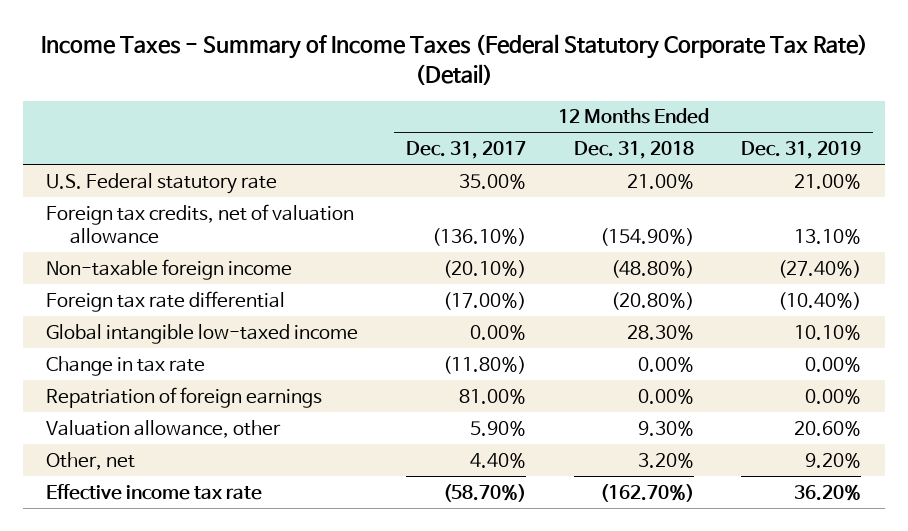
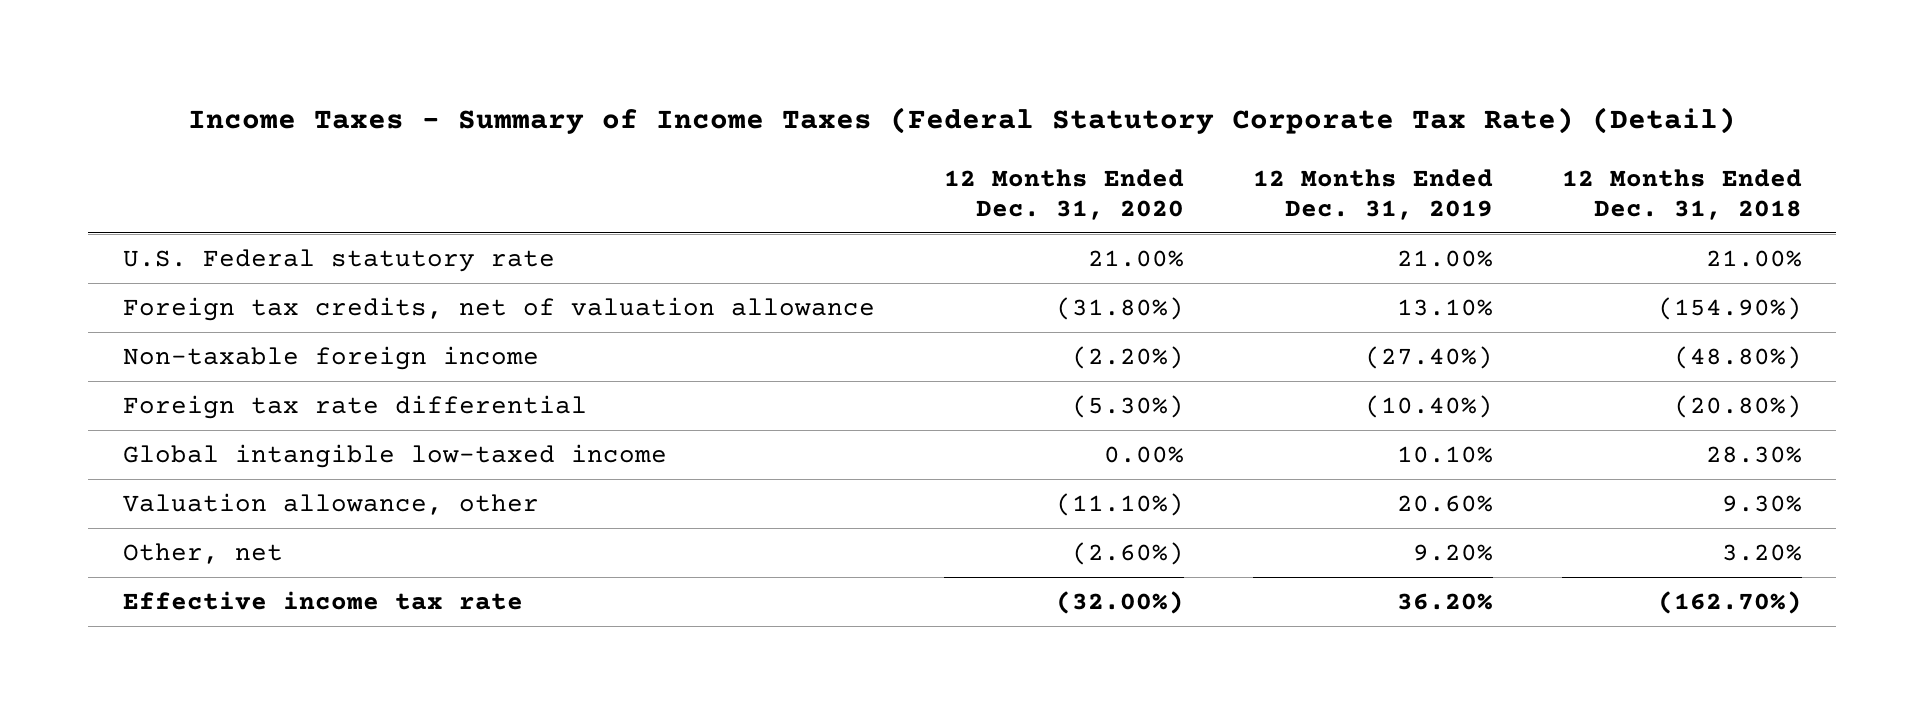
[406,141,527,160] Dec. 31, 2017 -> none
none -> [943,168,1184,220] 12 Months Ended Dec. 31, 2020
[46,355,206,376] Change in tax rate -> none
[46,386,323,408] Repatriation of foreign earnings -> none

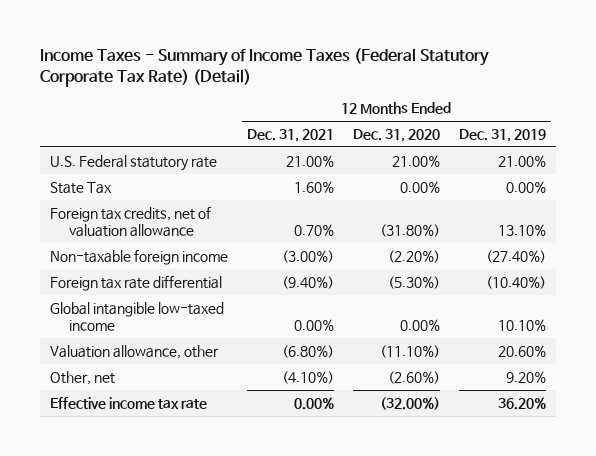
[1561,168,1802,220] 12 Months Ended Dec. 31, 2018 -> none
none -> [246,128,334,142] Dec. 31, 2021
none -> [49,181,112,194] State Tax

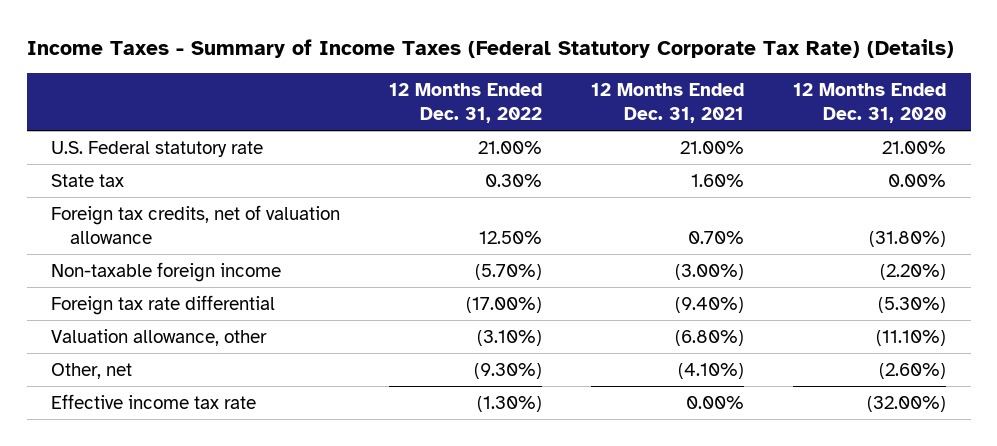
[40,48,490,87] Income Taxes - Summary of Income Taxes (Federal Statutory Corporate Tax Rate) (Detail) -> [26,38,954,58] Income Taxes - Summary of Income Taxes (Federal Statutory Corporate Tax Rate) (Details)
[459,128,547,142] Dec. 31, 2019 -> none
none -> [389,83,543,123] 12 Months Ended Dec. 31, 2022
[49,181,112,194] State Tax -> [51,173,125,187] State tax
[49,301,224,331] Global intangible low-taxed income -> none

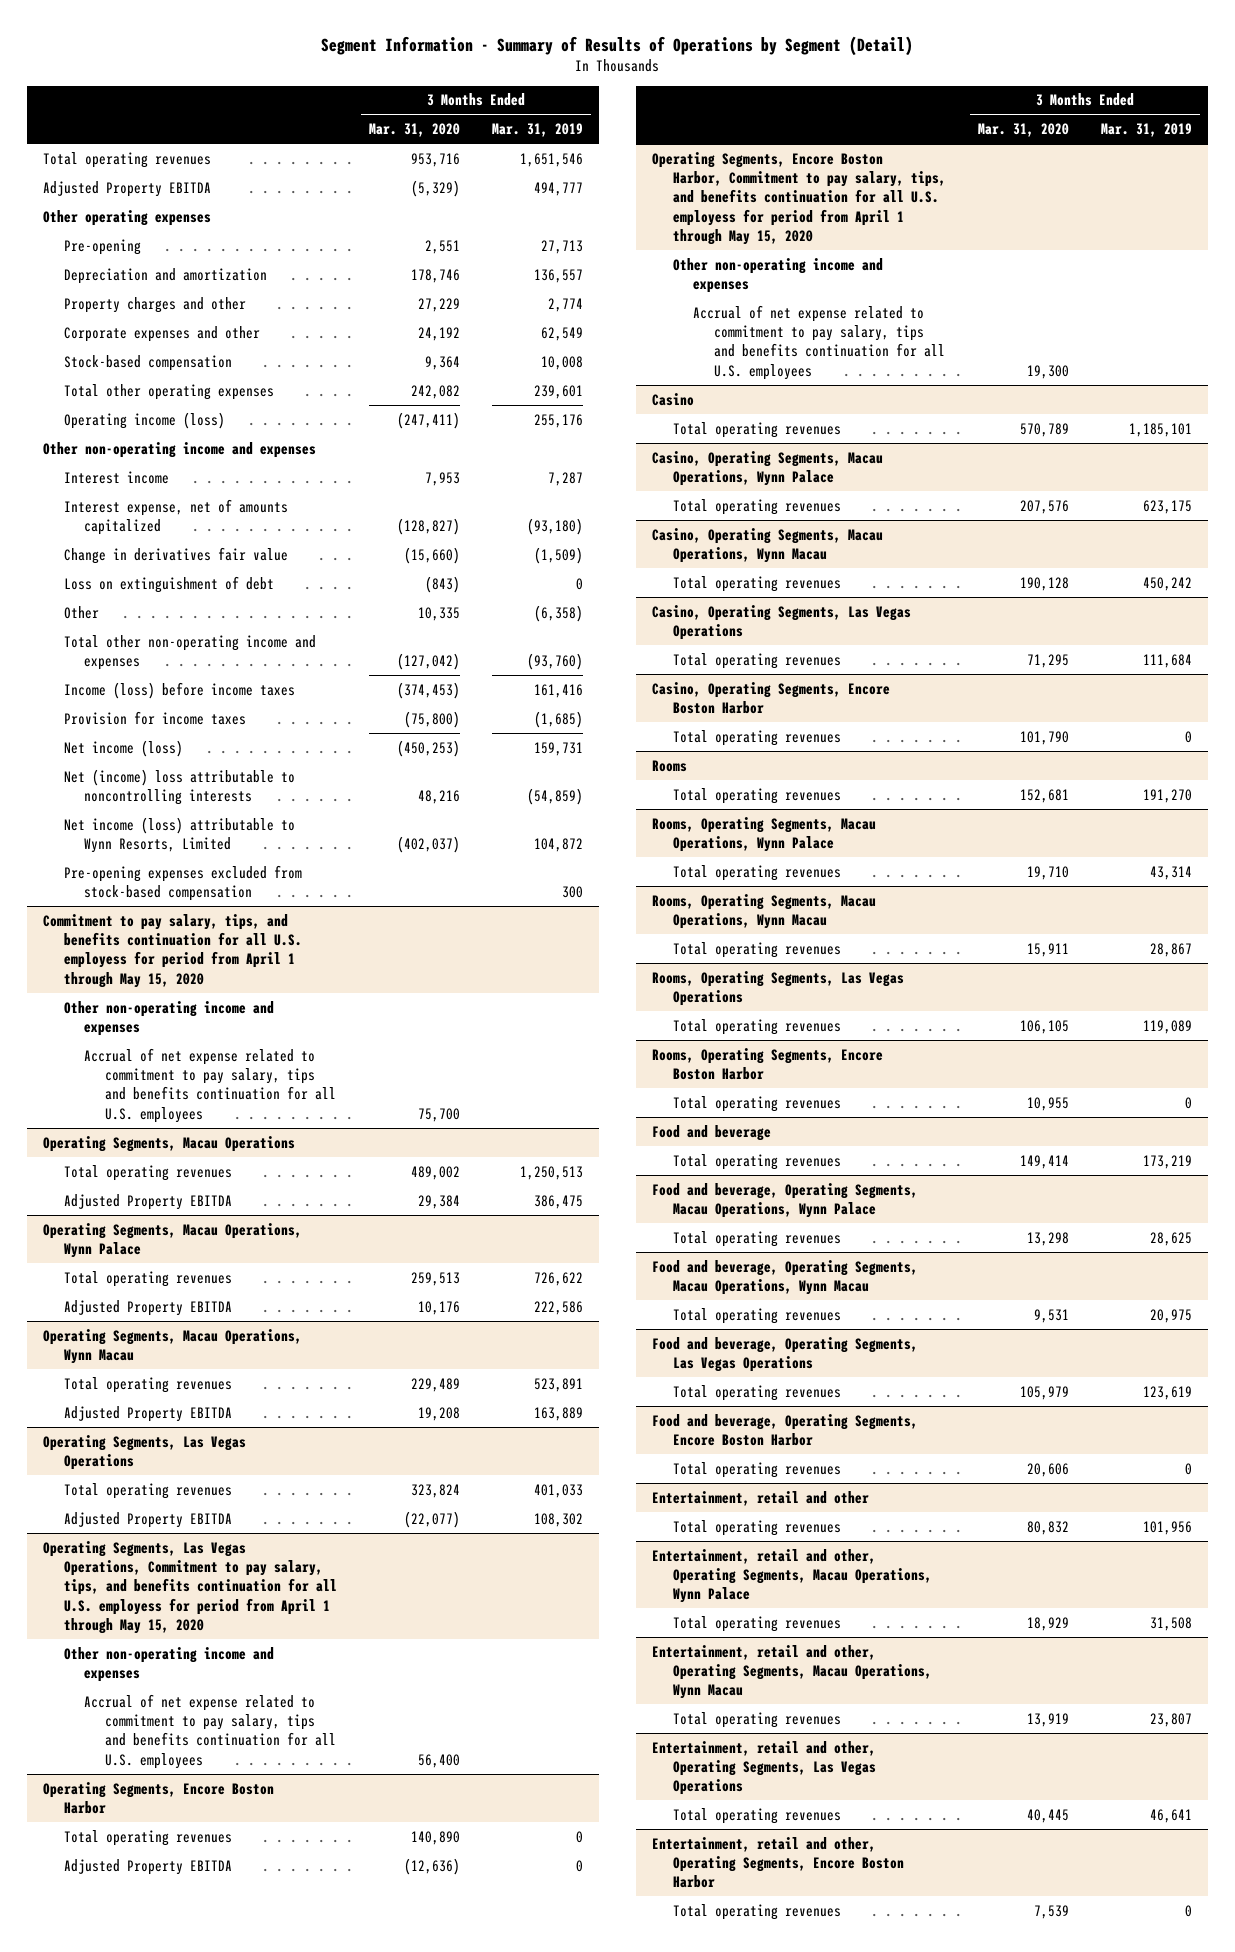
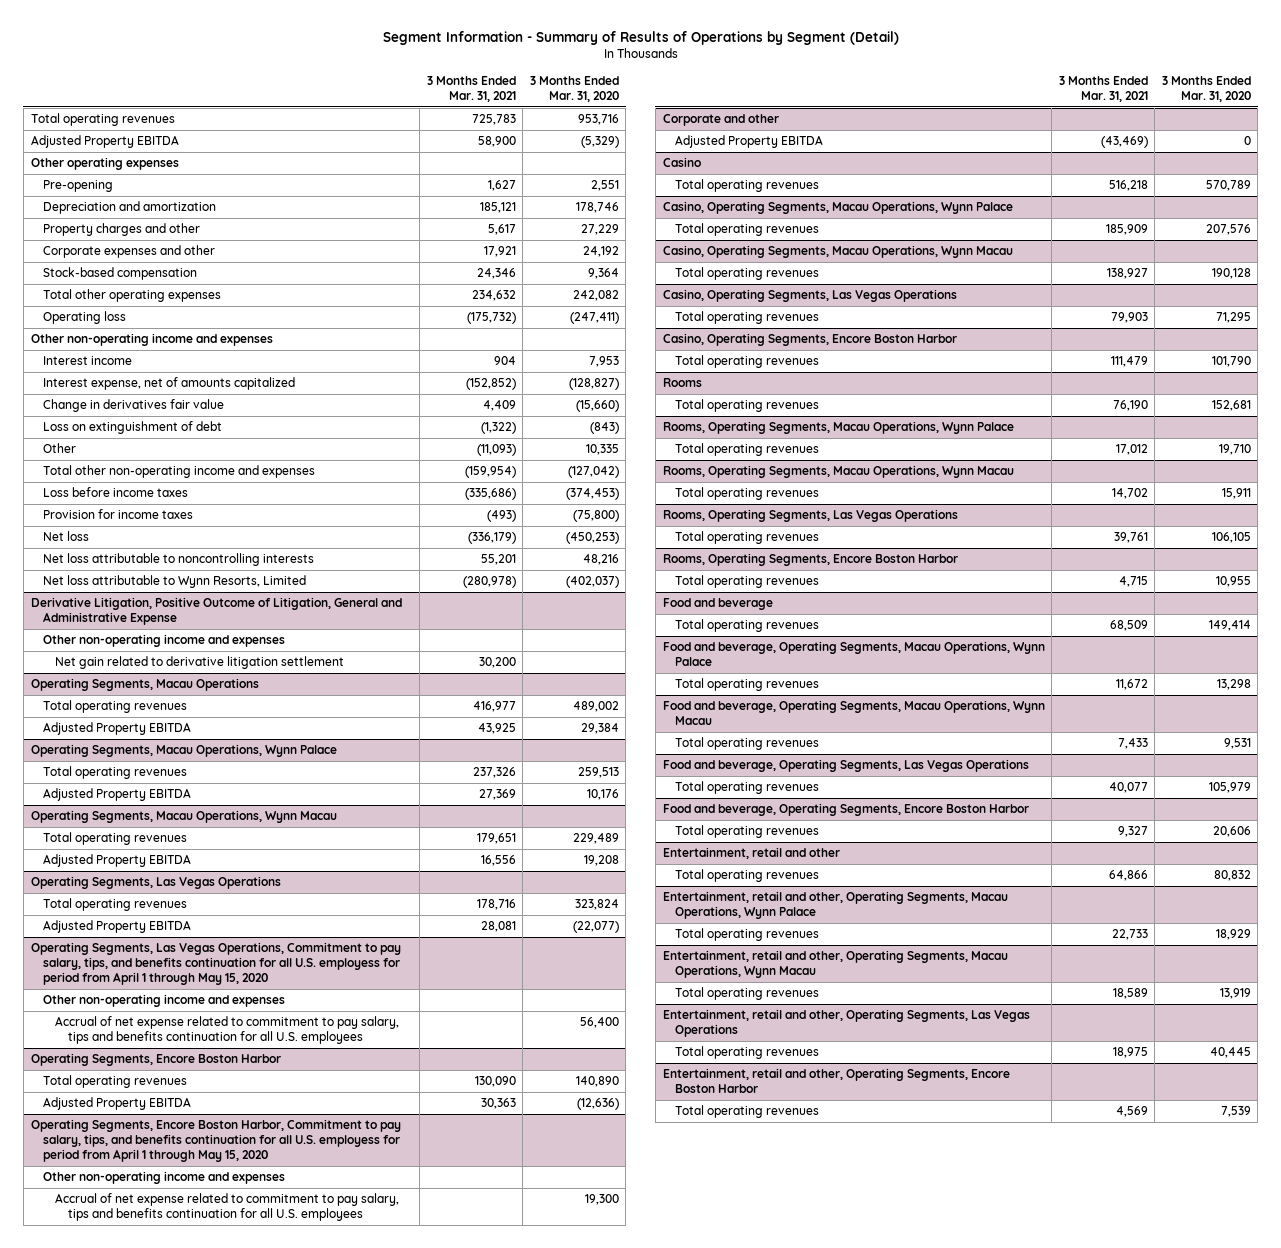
[491,123,583,138] Mar. 31, 2019 -> none
none -> [426,75,516,103] 3 Months Ended Mar. 31, 2021
[63,411,225,429] Operating income (loss) -> [42,311,126,325] Operating loss
[63,681,295,699] Income (loss) before income taxes -> [42,487,188,498] Loss before income taxes
[63,864,302,901] Pre-opening expenses excluded from stock-based compensation -> none
[43,913,302,988] Commitment to pay salary, tips, and benefits continuation for all U.S. employess for period from April 1 through May 15, 2020 -> none
[63,739,183,757] Net income (loss) -> [42,531,89,542] Net loss
[63,768,295,805] Net (income) loss attributable to noncontrolling interests -> [42,553,314,567] Net loss attributable to noncontrolling interests
[63,816,295,853] Net income (loss) attributable to Wynn Resorts, Limited -> [42,575,306,589] Net loss attributable to Wynn Resorts, Limited
none -> [30,597,402,626] Derivative Litigation, Positive Outcome of Litigation, General and Administrative Expense
[84,1047,336,1123] Accrual of net expense related to commitment to pay salary, tips and benefits continuation for all U.S. employees -> none
none -> [55,656,345,670] Net gain related to derivative litigation settlement
none -> [662,114,779,127] Corporate and other
none -> [674,135,823,149] Adjusted Property EBITDA

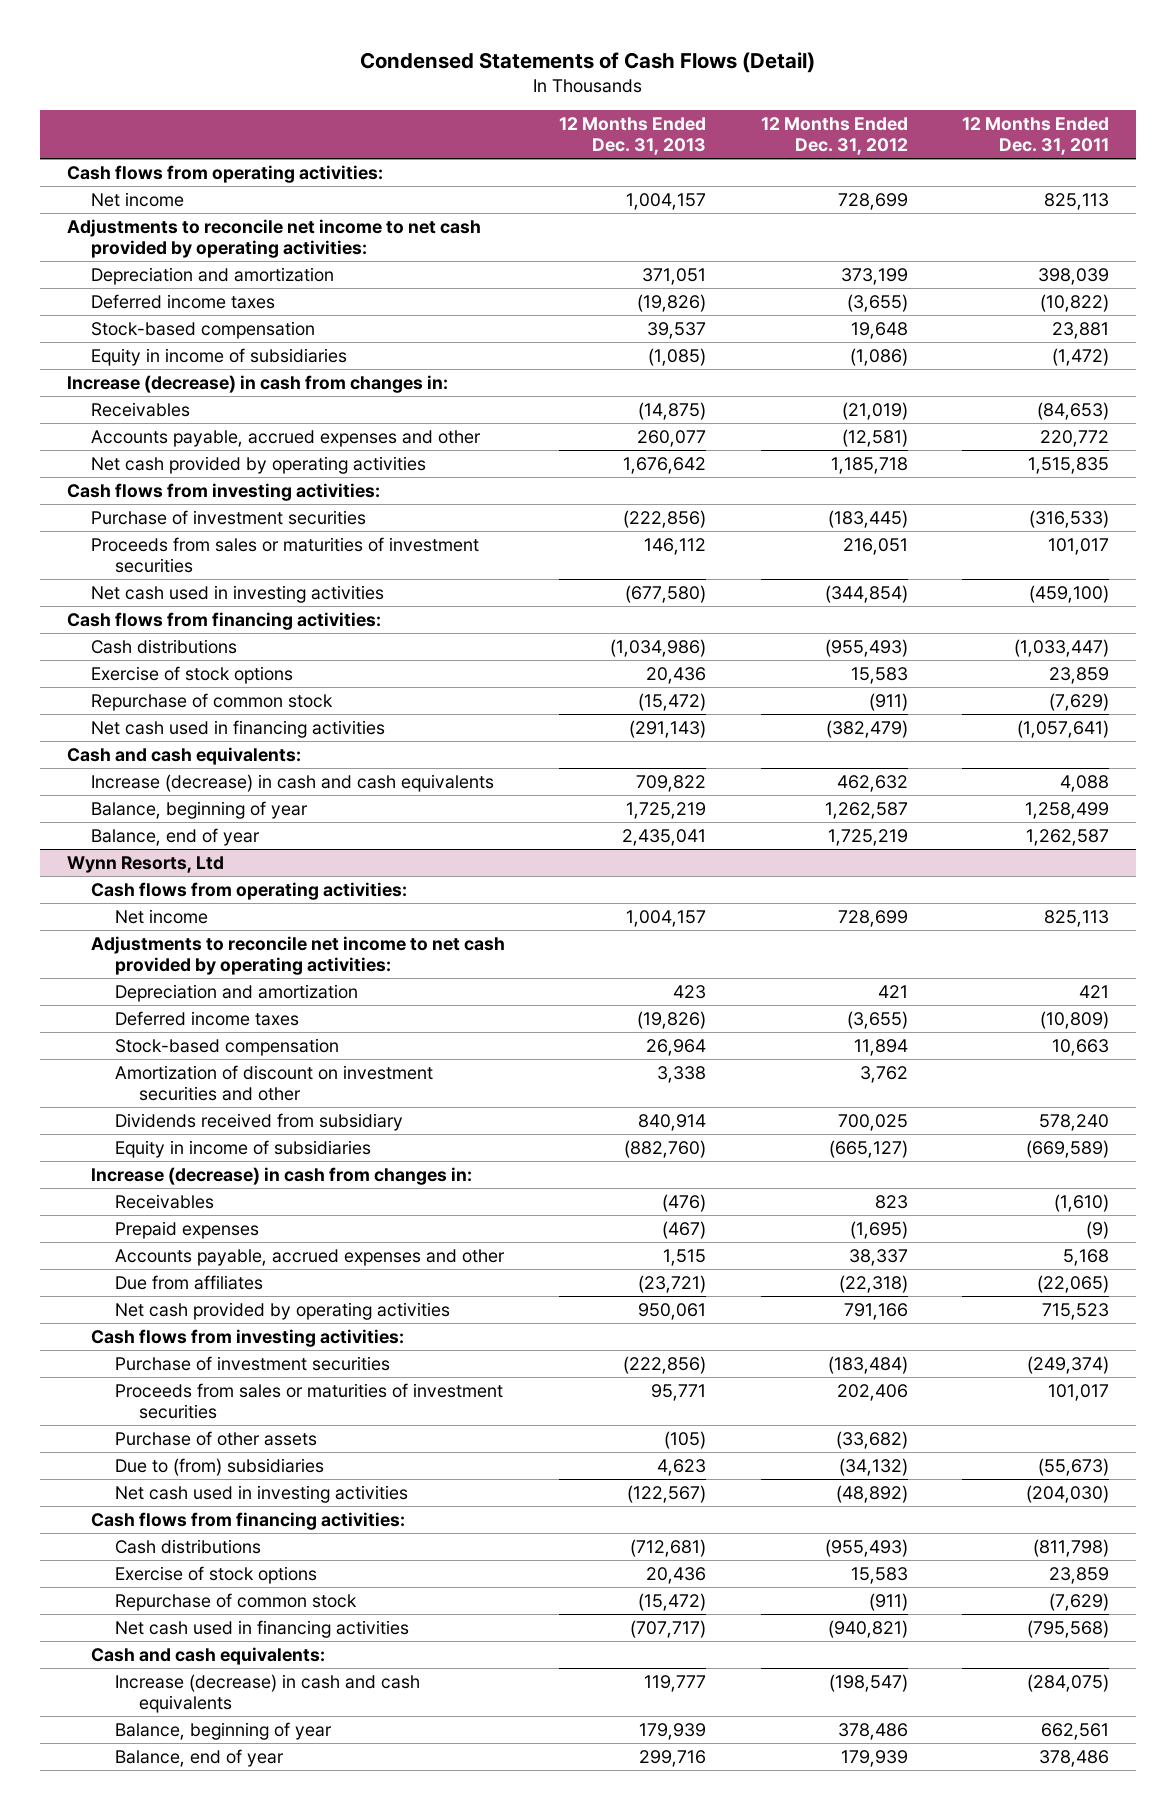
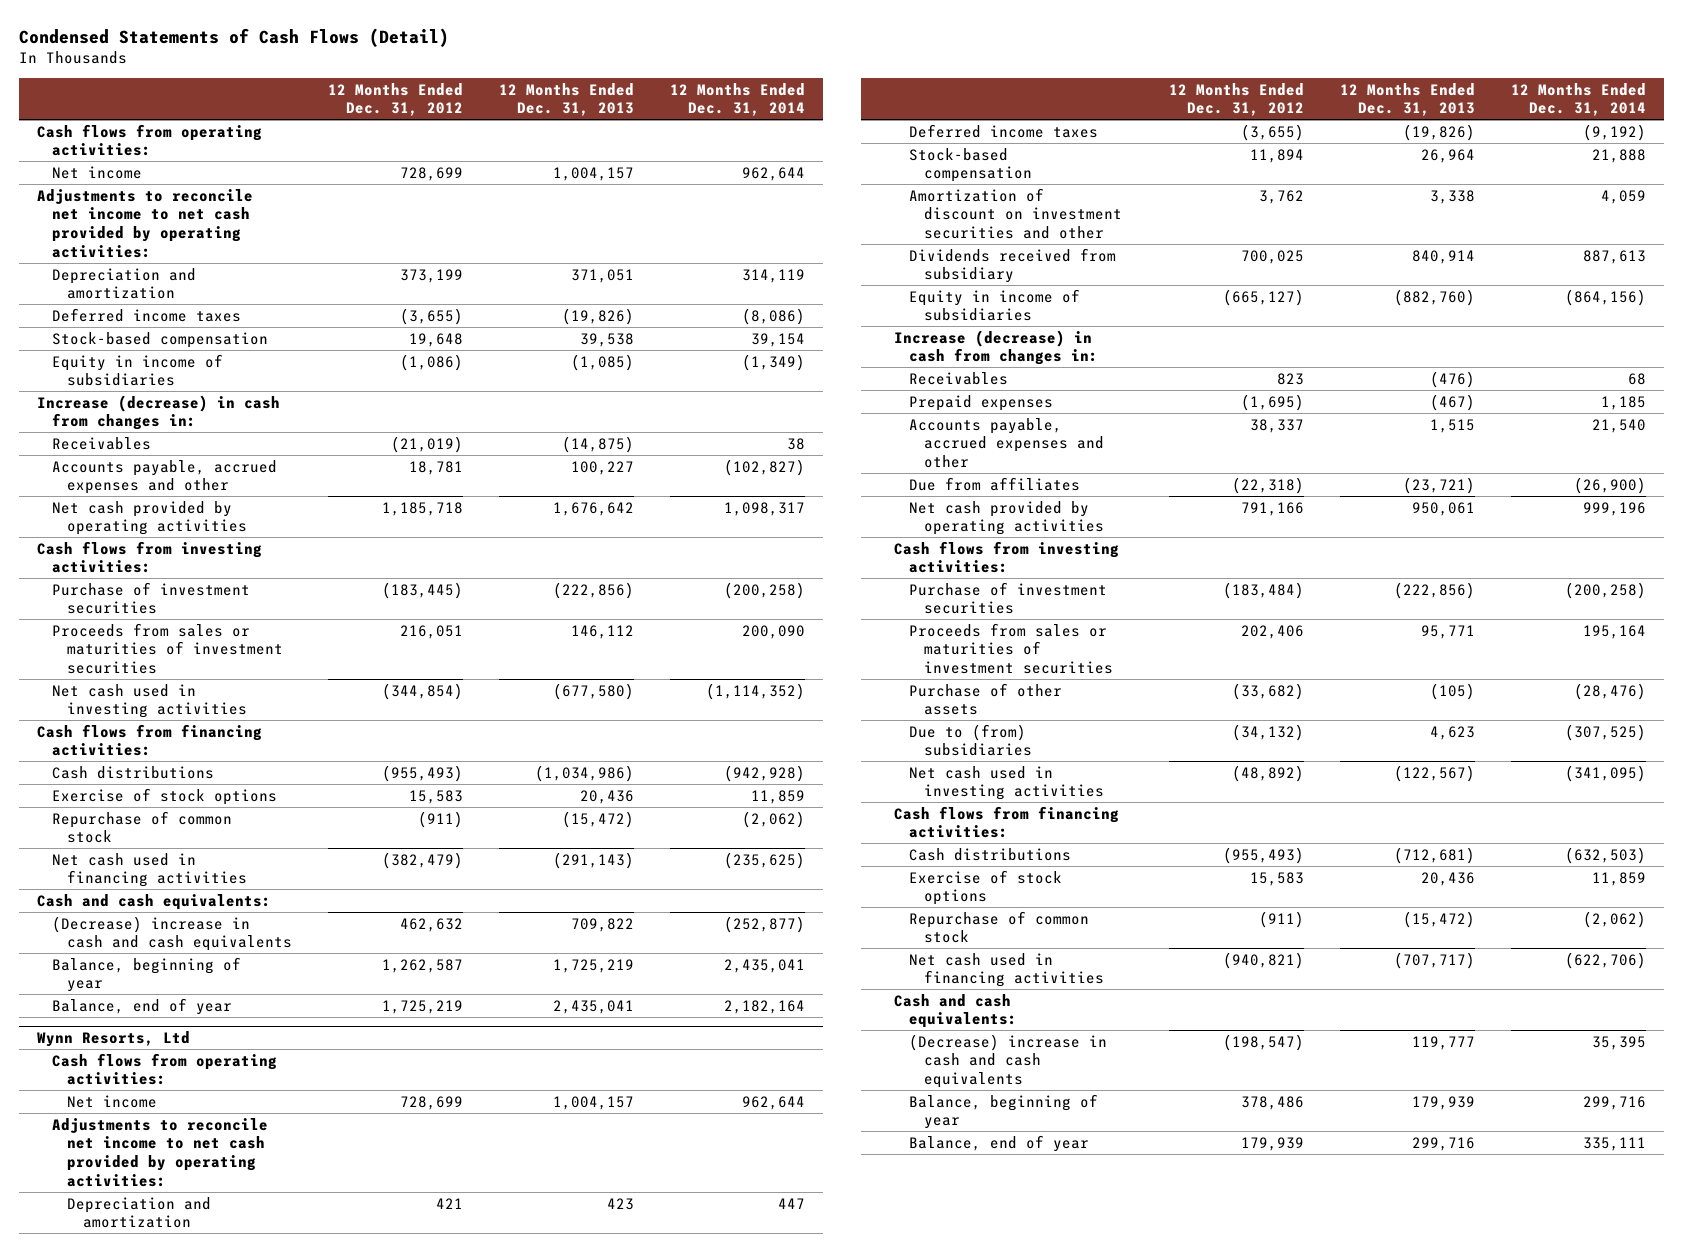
[961,117,1109,156] 12 Months Ended Dec. 31, 2011 -> none
none -> [670,82,806,117] 12 Months Ended Dec. 31, 2014
[647,321,707,339] 39,537 -> [580,332,635,347] 39,538
[637,429,707,447] 260,077 -> [571,460,635,475] 100,227
[841,428,908,447] (12,581) -> [409,460,464,475] 18,781
[90,773,494,792] Increase (decrease) in cash and cash equivalents -> [52,915,293,952] (Decrease) increase in cash and cash equivalents
[115,1673,421,1714] Increase (decrease) in cash and cash equivalents -> [908,1033,1107,1089] (Decrease) increase in cash and cash equivalents

